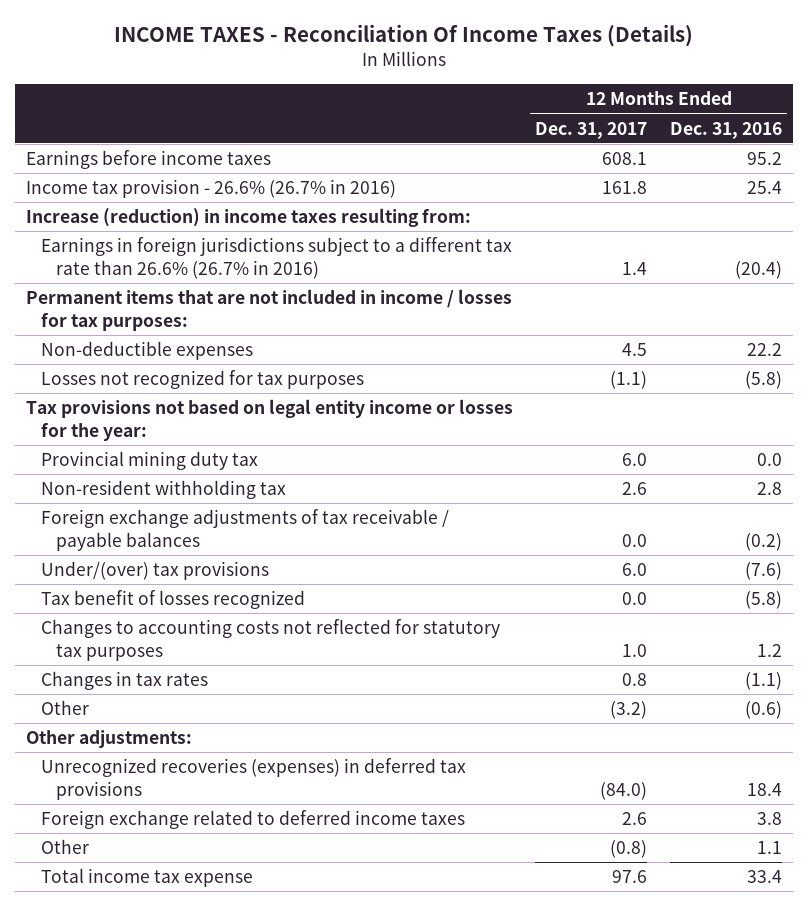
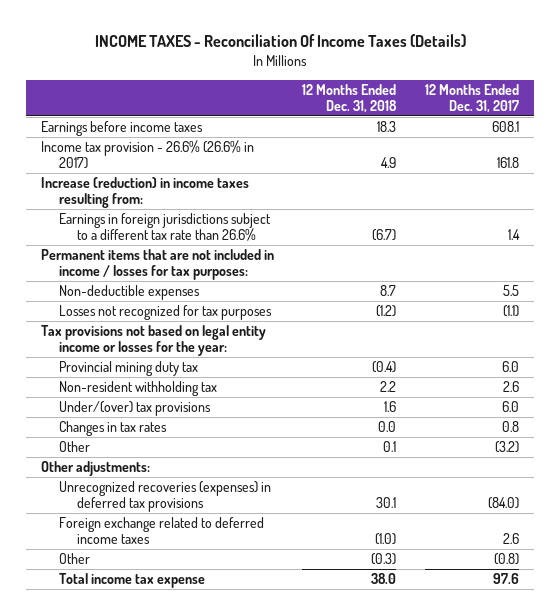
[669,121,782,139] Dec. 31, 2016 -> none
none -> [302,83,398,113] 12 Months Ended Dec. 31, 2018
[26,179,397,199] Income tax provision - 26.6% (26.7% in 2016) -> [40,139,254,170] Income tax provision - 26.6% (26.6% in 2017)
[40,237,512,280] Earnings in foreign jurisdictions subject to a different tax rate than 26.6% (26.7% in 2016) -> [58,212,271,242] Earnings in foreign jurisdictions subject to a different tax rate than 26.6%
[622,343,648,357] 4.5 -> [503,284,520,296] 5.5
[40,509,449,552] Foreign exchange adjustments of tax receivable / payable balances -> none
[40,590,305,610] Tax benefit of losses recognized -> none
[40,619,500,662] Changes to accounting costs not reflected for statutory tax purposes -> none

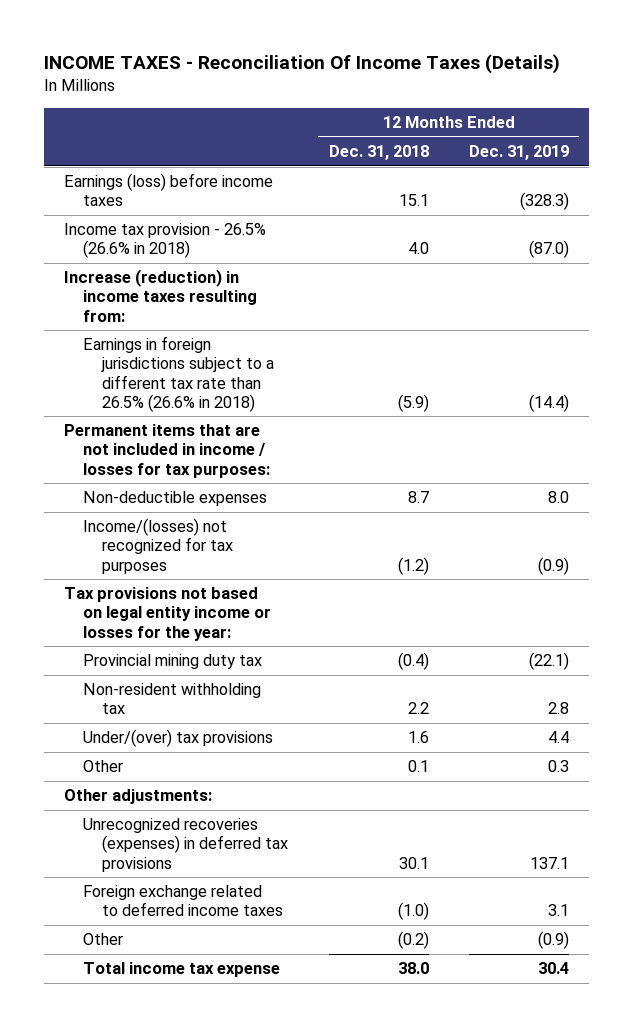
[425,83,520,113] 12 Months Ended Dec. 31, 2017 -> none
none -> [469,144,570,160] Dec. 31, 2019
[40,120,203,136] Earnings before income taxes -> [64,173,274,207] Earnings (loss) before income taxes
[377,120,397,132] 18.3 -> [398,194,429,207] 15.1
[40,139,254,170] Income tax provision - 26.6% (26.6% in 2017) -> [64,223,267,259] Income tax provision - 26.5% (26.6% in 2018)
[381,157,397,169] 4.9 -> [407,242,429,255] 4.0
[58,212,271,242] Earnings in foreign jurisdictions subject to a different tax rate than 26.6% -> [83,336,275,412] Earnings in foreign jurisdictions subject to a different tax rate than 26.5% (26.6% in 2018)
[372,229,397,242] (6.7) -> [397,393,429,412] (5.9)
[58,304,272,320] Losses not recognized for tax purposes -> [83,518,234,574] Income/(losses) not recognized for tax purposes
[58,420,167,436] Changes in tax rates -> none
[371,552,397,565] (0.3) -> [397,931,429,950] (0.2)

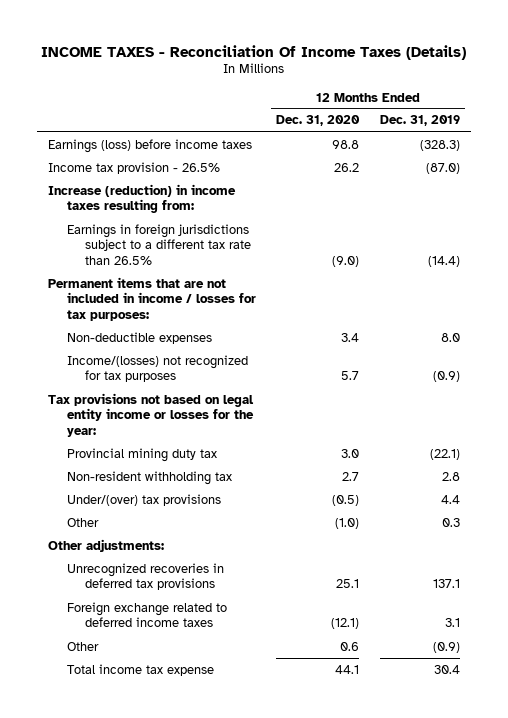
[328,144,429,160] Dec. 31, 2018 -> none
none -> [276,115,361,127] Dec. 31, 2020
[64,223,267,259] Income tax provision - 26.5% (26.6% in 2018) -> [47,161,220,174] Income tax provision - 26.5%
[83,336,275,412] Earnings in foreign jurisdictions subject to a different tax rate than 26.5% (26.6% in 2018) -> [66,223,252,266] Earnings in foreign jurisdictions subject to a different tax rate than 26.5%
[83,818,289,872] Unrecognized recoveries (expenses) in deferred tax provisions -> [66,562,224,591] Unrecognized recoveries in deferred tax provisions

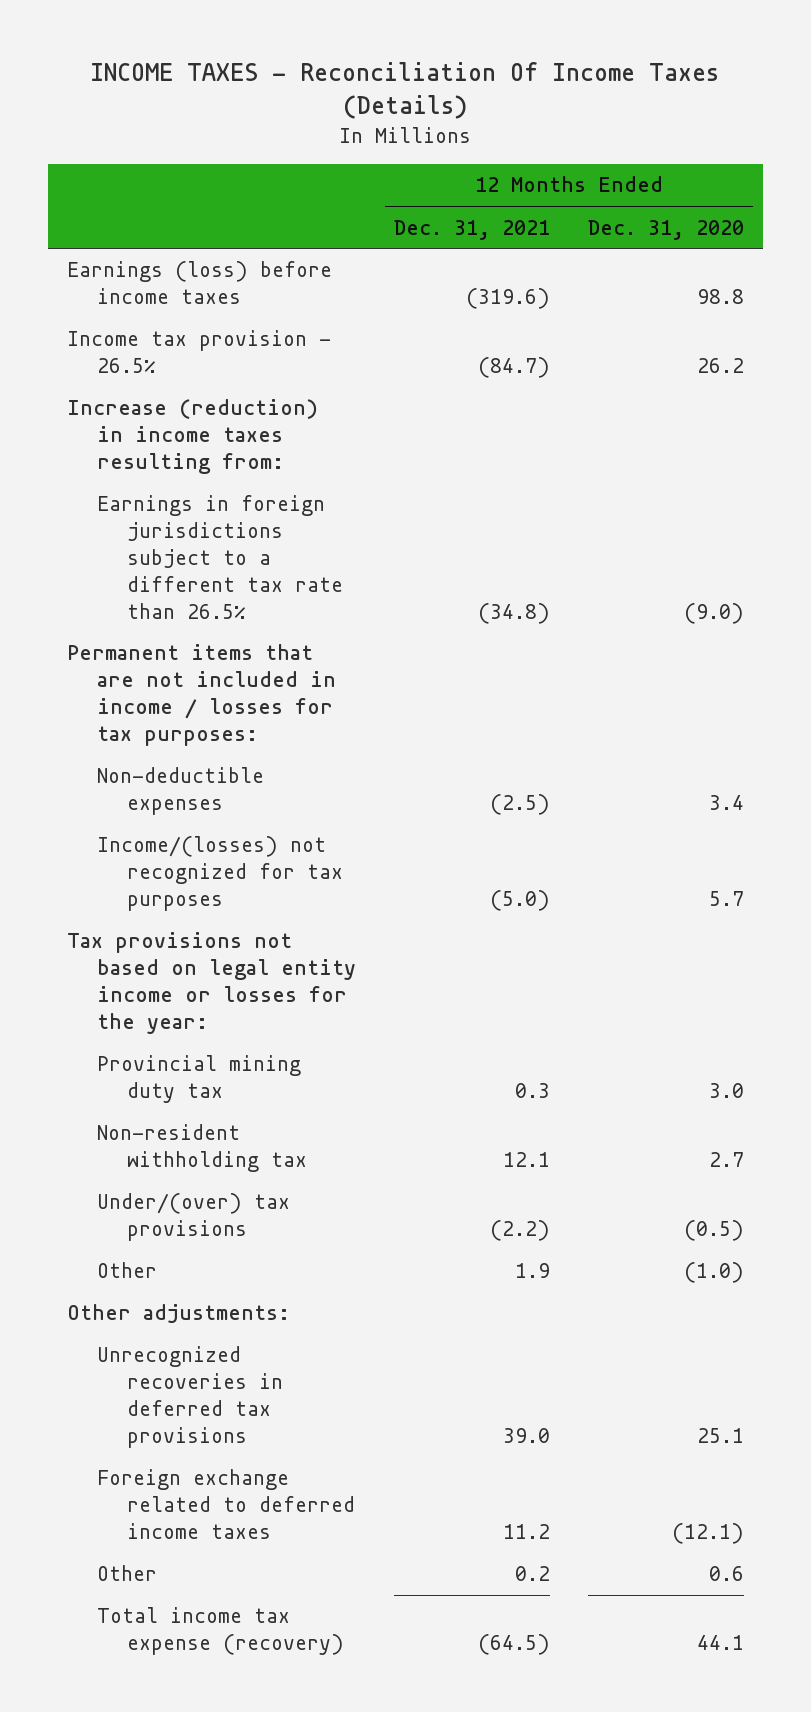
[380,115,461,127] Dec. 31, 2019 -> none
none -> [393,219,550,240] Dec. 31, 2021
[66,663,214,676] Total income tax expense -> [97,1607,345,1656] Total income tax expense (recovery)

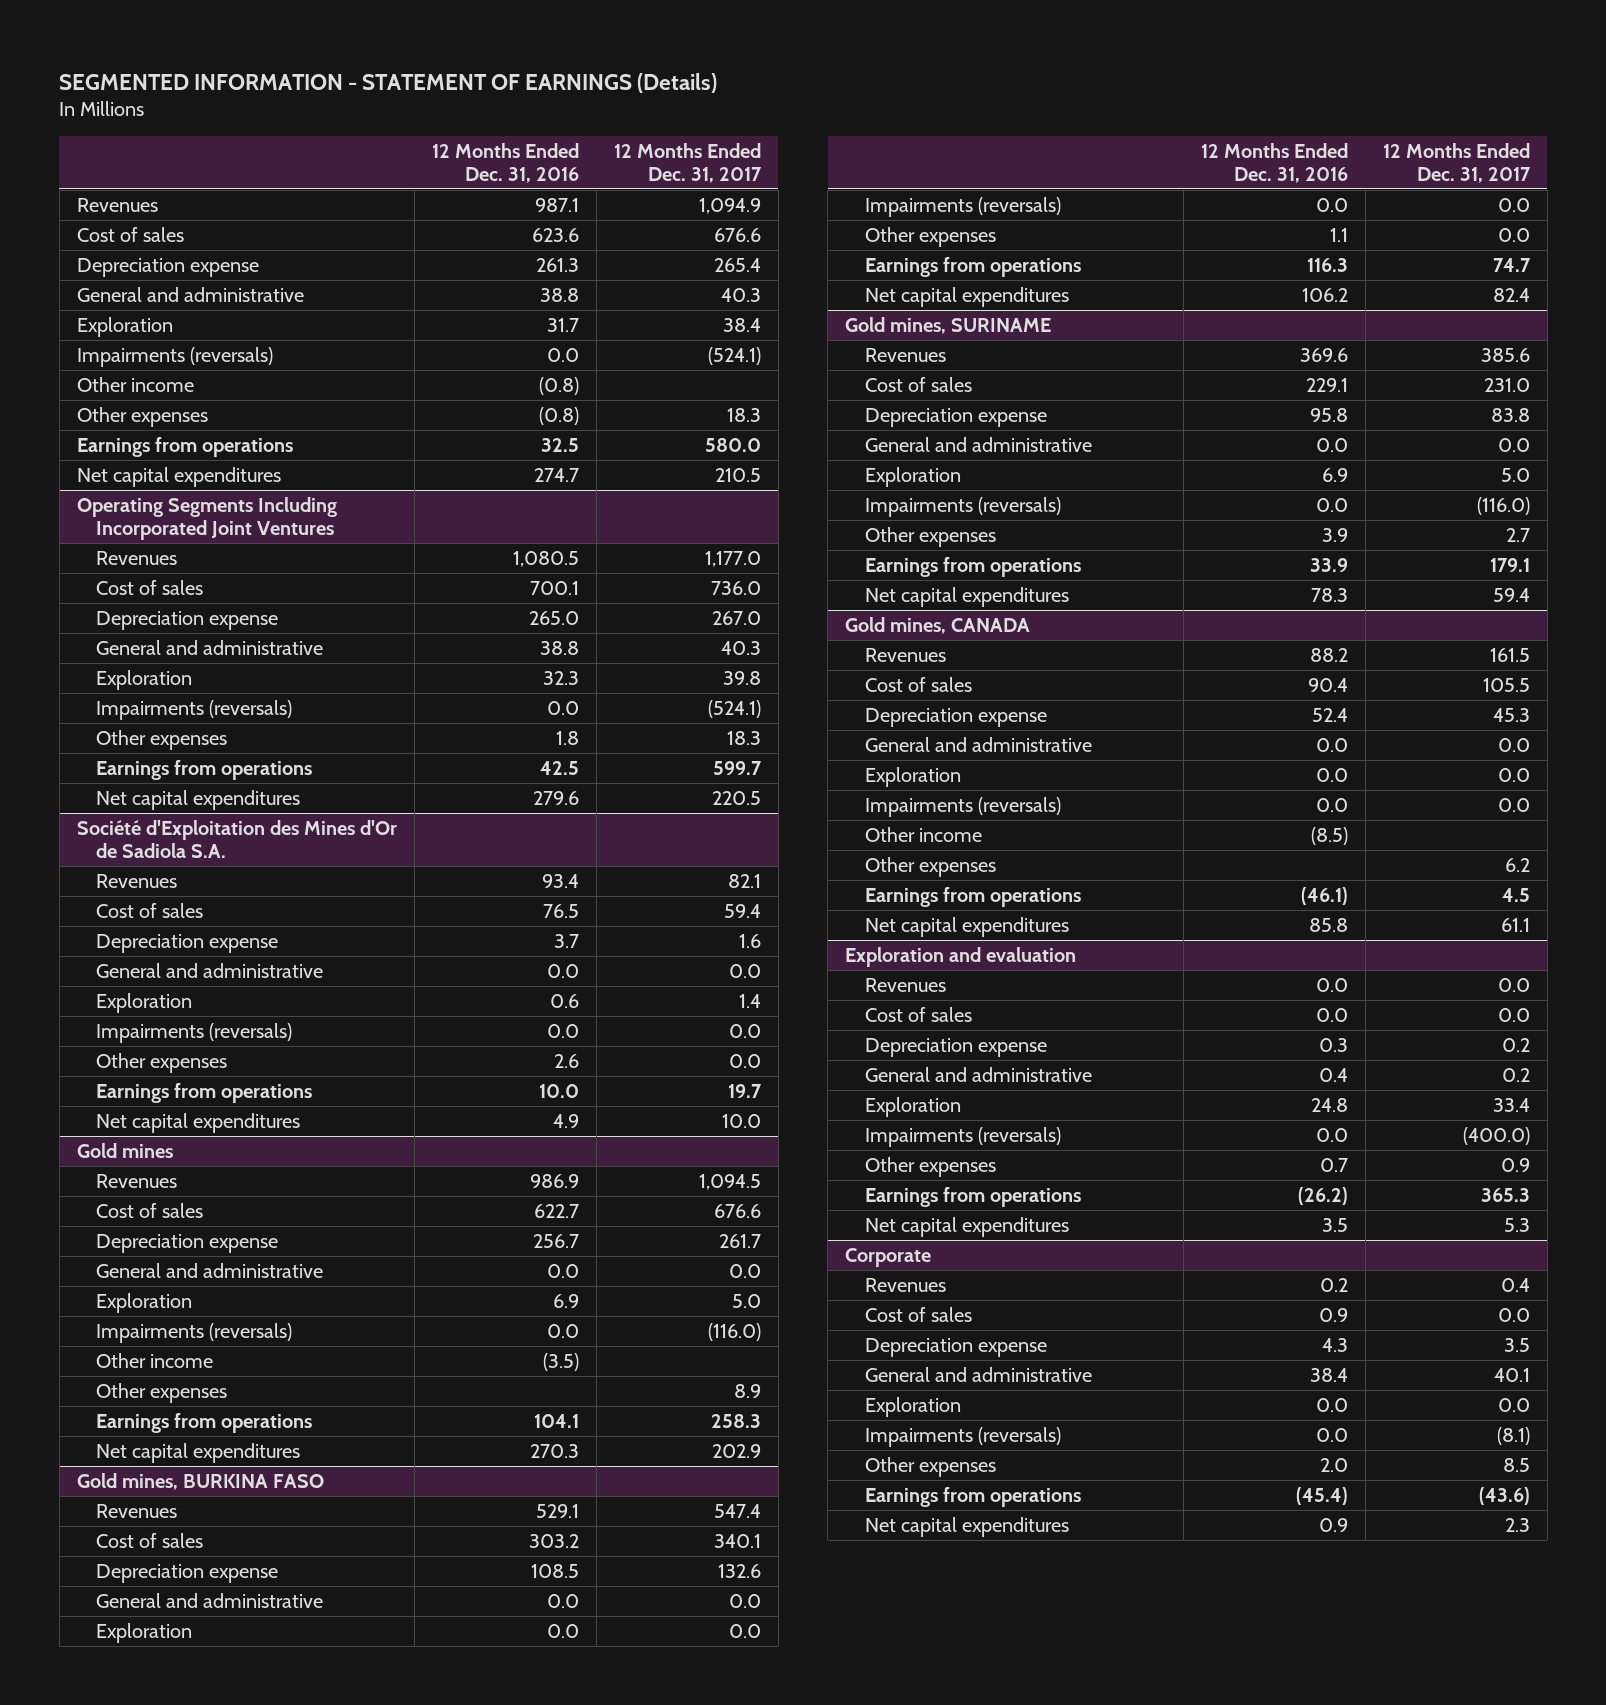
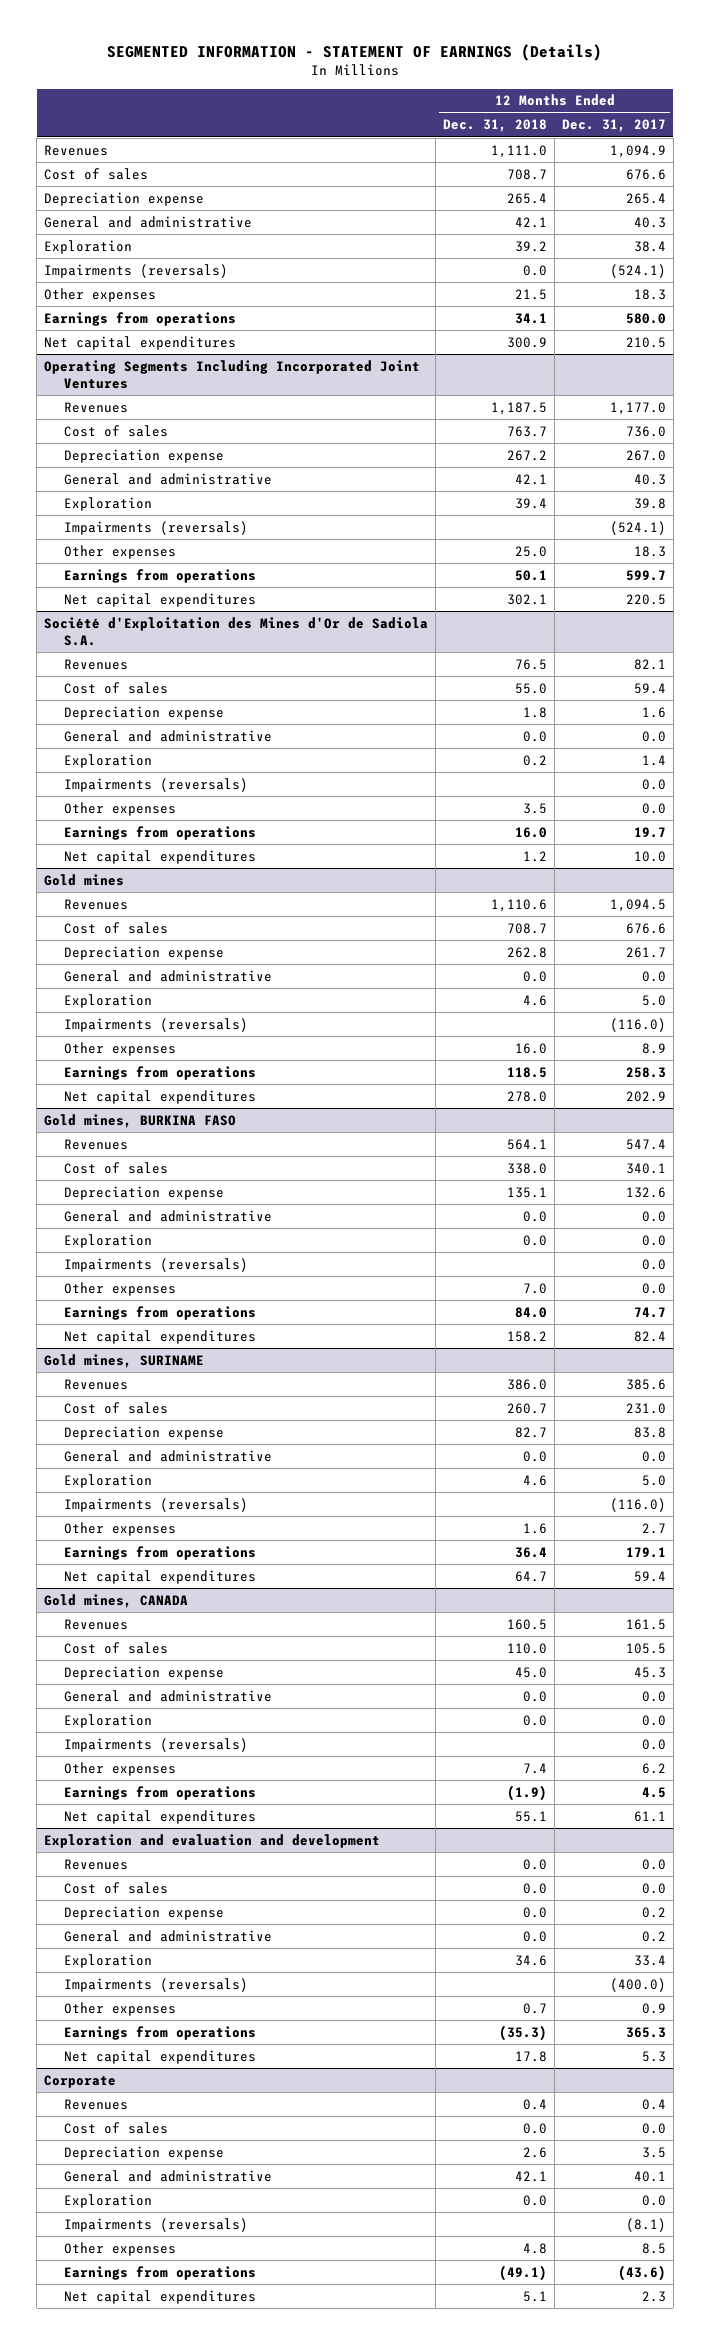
[431,142,579,184] 12 Months Ended Dec. 31, 2016 -> none
none -> [443,119,548,133] Dec. 31, 2018
[76,376,194,392] Other income -> none
[96,1352,214,1368] Other income -> none
[864,826,982,842] Other income -> none
[845,946,1077,967] Exploration and evaluation -> [44,1833,381,1848] Exploration and evaluation and development

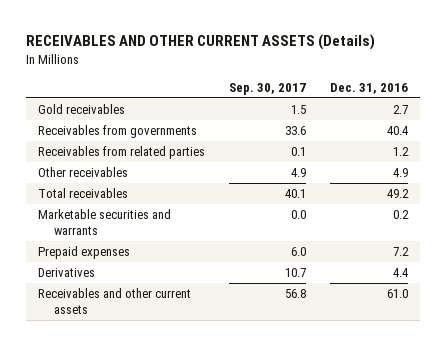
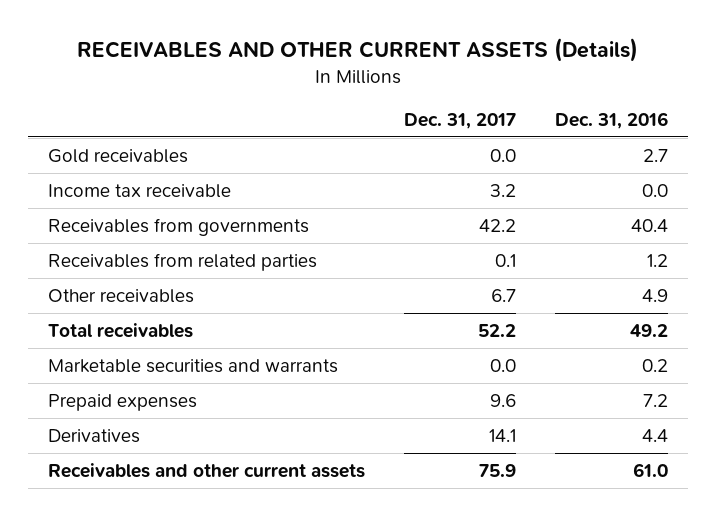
[229,82,307,95] Sep. 30, 2017 -> none
none -> [403,112,516,129] Dec. 31, 2017
none -> [47,184,231,199] Income tax receivable

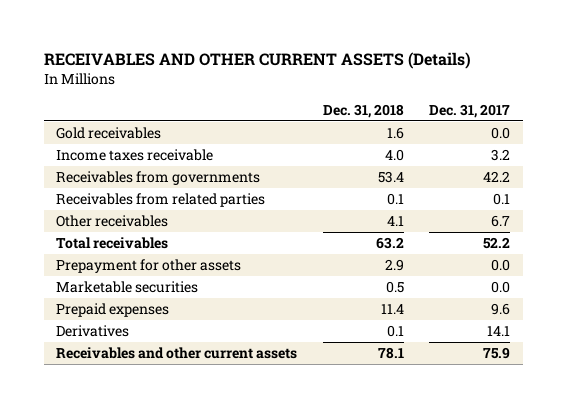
[555,111,669,129] Dec. 31, 2016 -> none
none -> [322,103,404,118] Dec. 31, 2018
[47,184,231,199] Income tax receivable -> [56,149,214,162] Income taxes receivable
none -> [56,259,242,274] Prepayment for other assets
[47,359,338,374] Marketable securities and warrants -> [56,281,199,294] Marketable securities

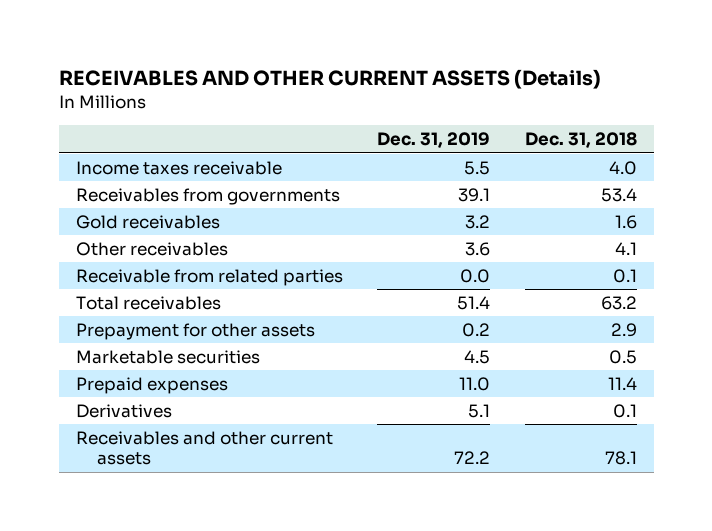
[429,103,511,118] Dec. 31, 2017 -> none
none -> [377,132,491,149] Dec. 31, 2019
[56,193,266,208] Receivables from related parties -> none
[56,127,162,140] Gold receivables -> [75,214,220,229] Gold receivables
none -> [75,268,343,286] Receivable from related parties

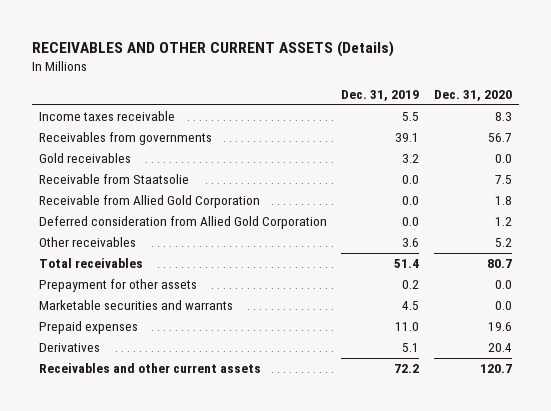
[524,132,637,149] Dec. 31, 2018 -> none
none -> [433,90,512,102] Dec. 31, 2020
none -> [39,174,190,185] Receivable from Staatsolie
none -> [39,195,261,209] Receivable from Allied Gold Corporation
none -> [39,216,328,230] Deferred consideration from Allied Gold Corporation
[75,268,343,286] Receivable from related parties -> none
[75,349,260,364] Marketable securities -> [39,300,234,311] Marketable securities and warrants

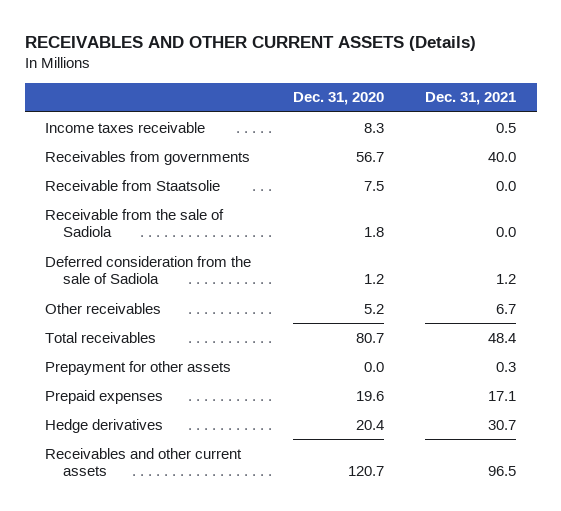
[341,90,420,102] Dec. 31, 2019 -> none
none -> [424,92,516,106] Dec. 31, 2021
[39,153,132,164] Gold receivables -> none
[39,195,261,209] Receivable from Allied Gold Corporation -> [45,208,225,238] Receivable from the sale of Sadiola
[39,216,328,230] Deferred consideration from Allied Gold Corporation -> [45,255,252,285] Deferred consideration from the sale of Sadiola
[39,300,234,311] Marketable securities and warrants -> none
[39,343,101,353] Derivatives -> [45,418,164,433] Hedge derivatives

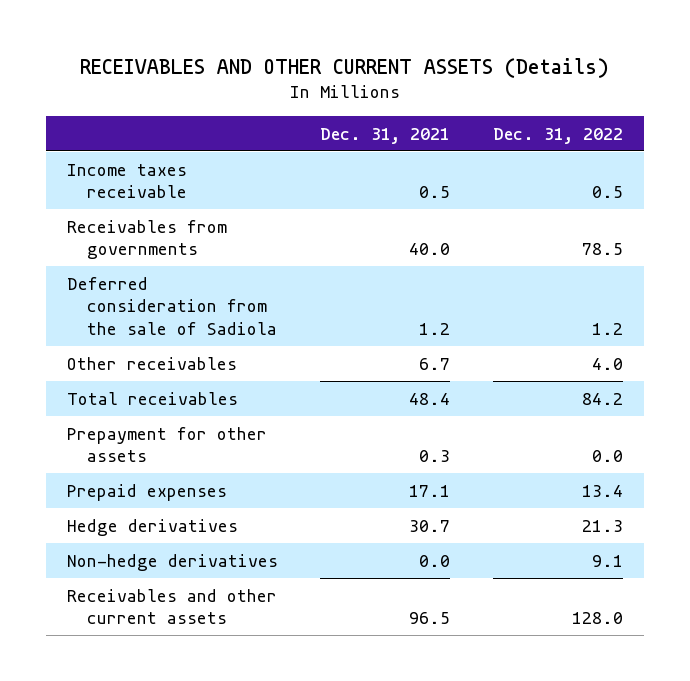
[292,92,384,106] Dec. 31, 2020 -> none
none -> [492,127,623,144] Dec. 31, 2022
[45,179,221,191] Receivable from Staatsolie -> none
[45,208,225,238] Receivable from the sale of Sadiola -> none
none -> [67,553,279,571] Non-hedge derivatives

